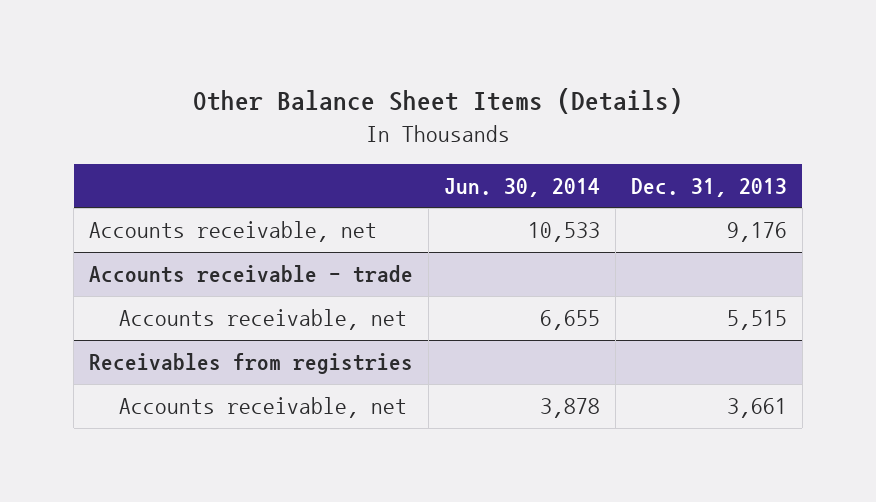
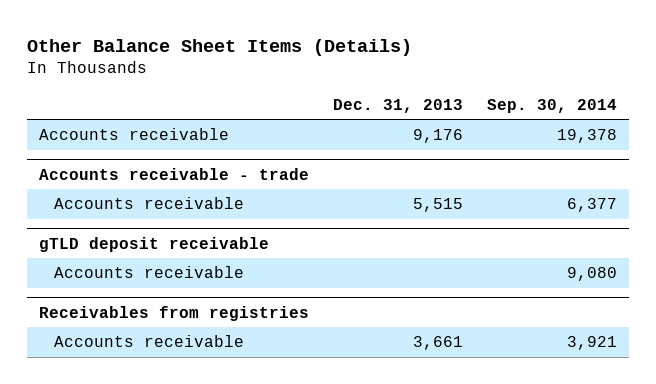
[443,177,600,197] Jun. 30, 2014 -> none
none -> [487,98,618,113] Sep. 30, 2014
[89,221,378,243] Accounts receivable, net -> [38,128,229,141] Accounts receivable
[119,309,408,331] Accounts receivable, net -> [53,197,244,210] Accounts receivable
none -> [38,236,269,252] gTLD deposit receivable
none -> [53,266,244,279] Accounts receivable
[119,397,408,419] Accounts receivable, net -> [53,335,244,348] Accounts receivable

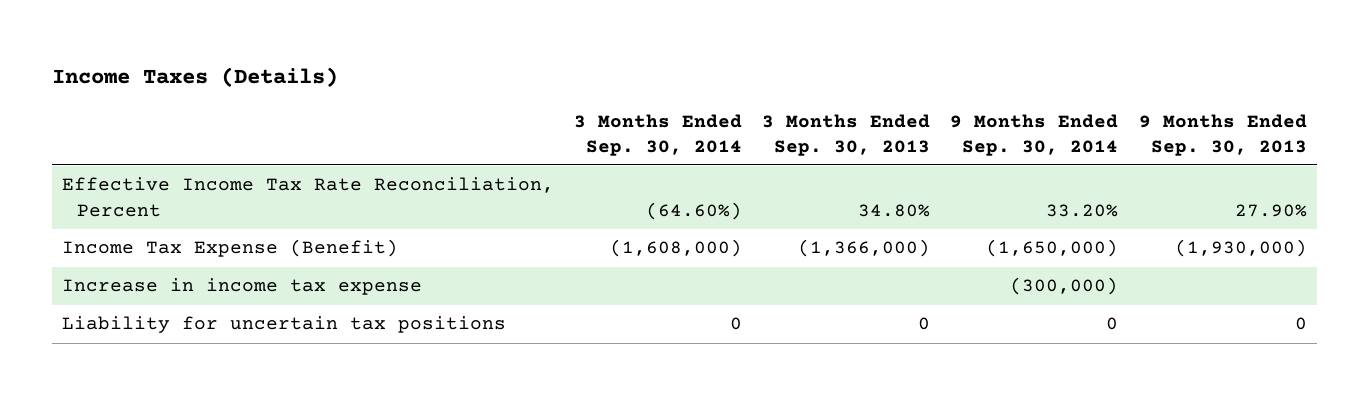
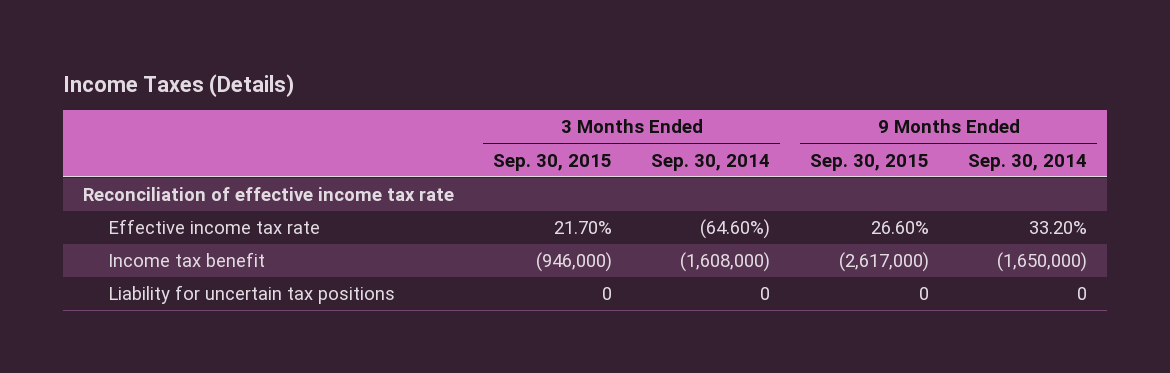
[762,113,931,156] 3 Months Ended Sep. 30, 2013 -> none
[1138,113,1307,156] 9 Months Ended Sep. 30, 2013 -> none
none -> [492,153,612,171] Sep. 30, 2015
none -> [809,153,929,171] Sep. 30, 2015
[62,278,423,296] Increase in income tax expense -> none
none -> [82,187,454,202] Reconciliation of effective income tax rate
[62,177,555,217] Effective Income Tax Rate Reconciliation, Percent -> [107,219,320,235] Effective income tax rate
[62,239,399,258] Income Tax Expense (Benefit) -> [107,252,265,268] Income tax benefit

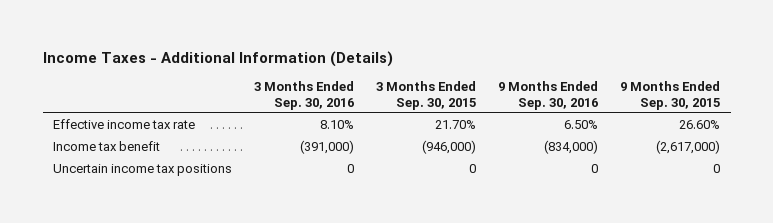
[62,73,294,97] Income Taxes (Details) -> [42,50,393,67] Income Taxes - Additional Information (Details)
[651,153,771,171] Sep. 30, 2014 -> none
[968,153,1088,171] Sep. 30, 2014 -> none
none -> [254,80,355,110] 3 Months Ended Sep. 30, 2016
none -> [497,80,598,110] 9 Months Ended Sep. 30, 2016
[82,187,454,202] Reconciliation of effective income tax rate -> none
[107,285,395,305] Liability for uncertain tax positions -> [53,164,233,177] Uncertain income tax positions

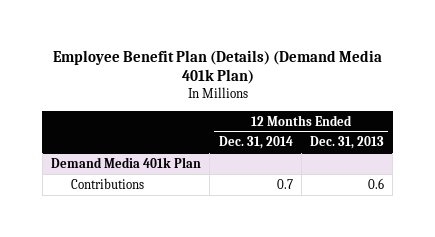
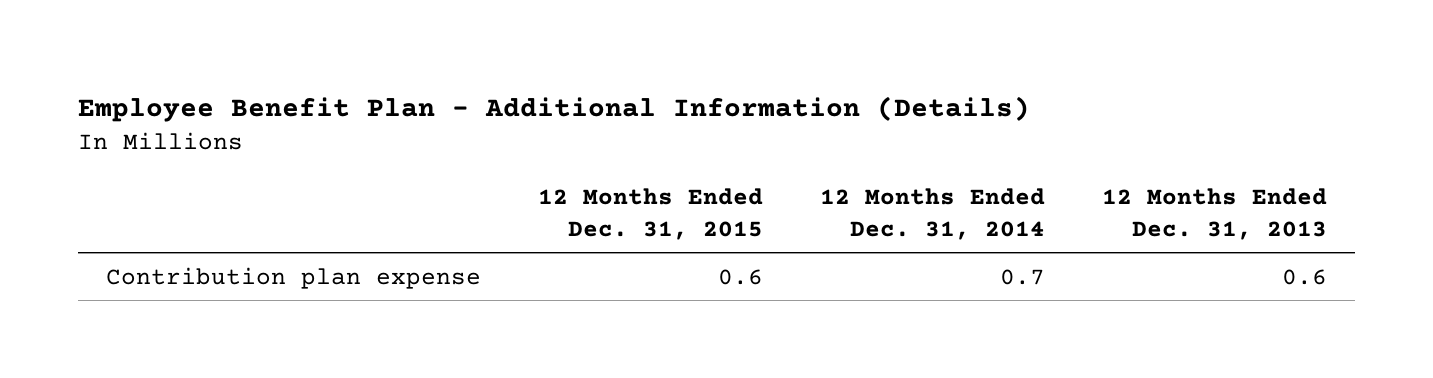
[52,49,382,85] Employee Benefit Plan (Details) (Demand Media 401k Plan) -> [77,95,1030,122] Employee Benefit Plan - Additional Information (Details)
none -> [538,188,764,240] 12 Months Ended Dec. 31, 2015
[51,156,202,168] Demand Media 401k Plan -> none
[70,177,144,189] Contributions -> [106,266,482,289] Contribution plan expense

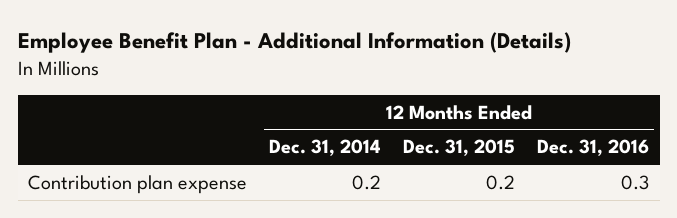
[1101,188,1327,240] 12 Months Ended Dec. 31, 2013 -> none
none -> [536,139,649,157] Dec. 31, 2016
[718,268,764,285] 0.6 -> [485,174,515,190] 0.2
[1000,268,1046,285] 0.7 -> [352,174,382,190] 0.2

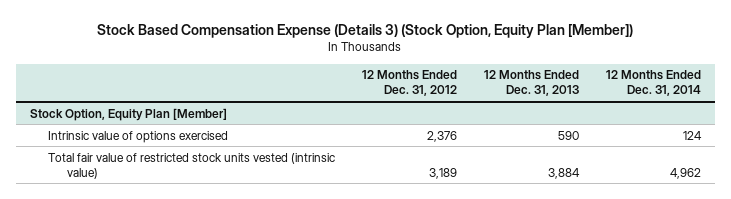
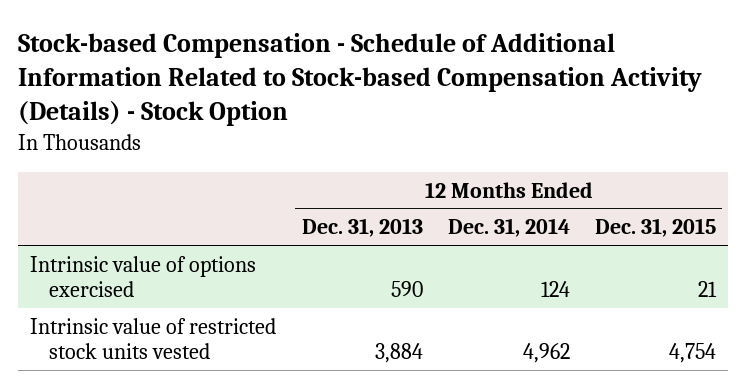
[97,24,634,39] Stock Based Compensation Expense (Details 3) (Stock Option, Equity Plan [Member]) -> [17,32,702,127] Stock-based Compensation - Schedule of Additional Information Related to Stock-based Compensation Activity (Details) - Stock Option
[362,70,458,97] 12 Months Ended Dec. 31, 2012 -> none
none -> [594,218,716,238] Dec. 31, 2015
[29,107,227,121] Stock Option, Equity Plan [Member] -> none
[48,152,336,179] Total fair value of restricted stock units vested (intrinsic value) -> [30,317,277,360] Intrinsic value of restricted stock units vested

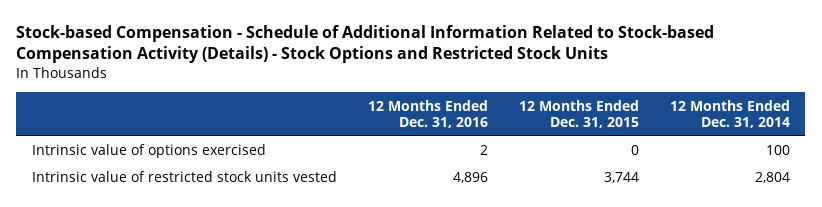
[17,32,702,127] Stock-based Compensation - Schedule of Additional Information Related to Stock-based Compensation Activity (Details) - Stock Option -> [16,24,715,64] Stock-based Compensation - Schedule of Additional Information Related to Stock-based Compensation Activity (Details) - Stock Options and Restricted Stock Units
[301,218,423,238] Dec. 31, 2013 -> none
none -> [367,99,488,129] 12 Months Ended Dec. 31, 2016
[540,281,570,298] 124 -> [765,145,790,156] 100
[697,281,717,298] 21 -> [630,145,639,156] 0
[522,343,570,364] 4,962 -> [754,172,790,184] 2,804
[668,343,716,364] 4,754 -> [603,172,639,184] 3,744

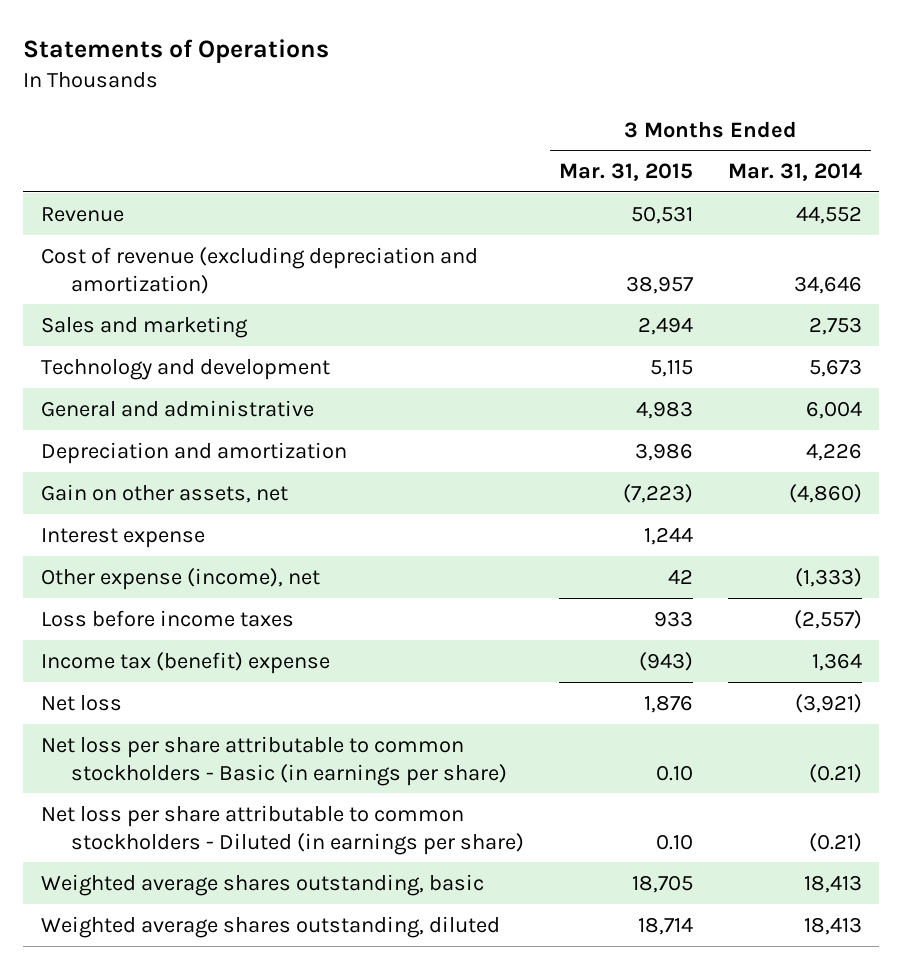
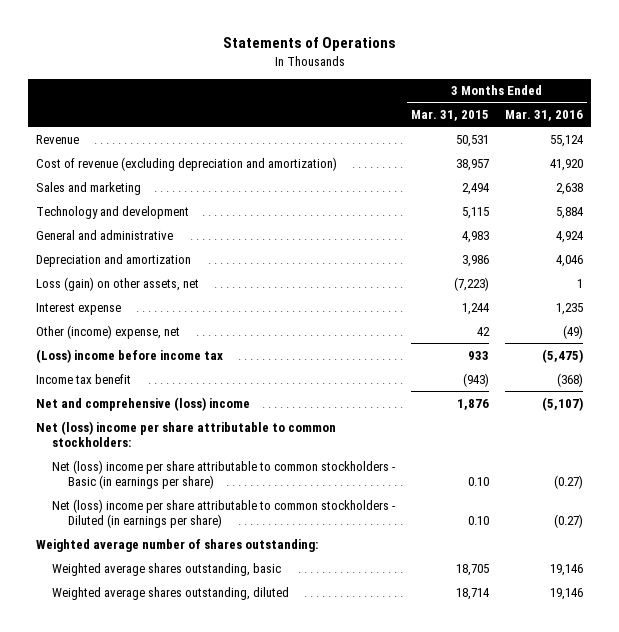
[728,163,863,182] Mar. 31, 2014 -> none
none -> [504,110,583,122] Mar. 31, 2016
[40,483,288,503] Gain on other assets, net -> [36,276,200,291] Loss (gain) on other assets, net
[40,567,320,590] Other expense (income), net -> [36,324,181,339] Other (income) expense, net
[40,609,294,627] Loss before income taxes -> [36,348,224,363] (Loss) income before income tax
[40,651,330,674] Income tax (benefit) expense -> [36,373,132,384] Income tax benefit
[40,694,122,711] Net loss -> [36,396,251,411] Net and comprehensive (loss) income
none -> [36,420,337,447] Net (loss) income per share attributable to common stockholders:
[40,735,508,786] Net loss per share attributable to common stockholders - Basic (in earnings per share) -> [52,459,396,489] Net (loss) income per share attributable to common stockholders - Basic (in earnings per share)
[40,804,525,855] Net loss per share attributable to common stockholders - Diluted (in earnings per share) -> [52,498,396,528] Net (loss) income per share attributable to common stockholders - Diluted (in earnings per share)
none -> [36,538,319,552] Weighted average number of shares outstanding:

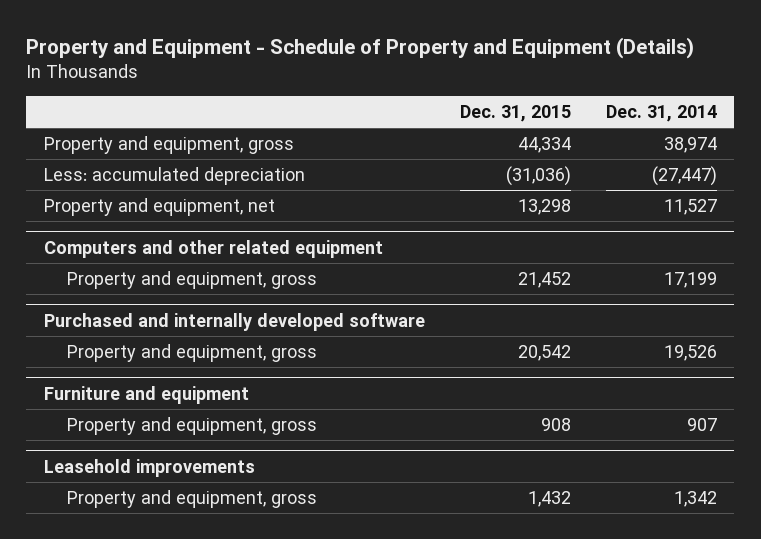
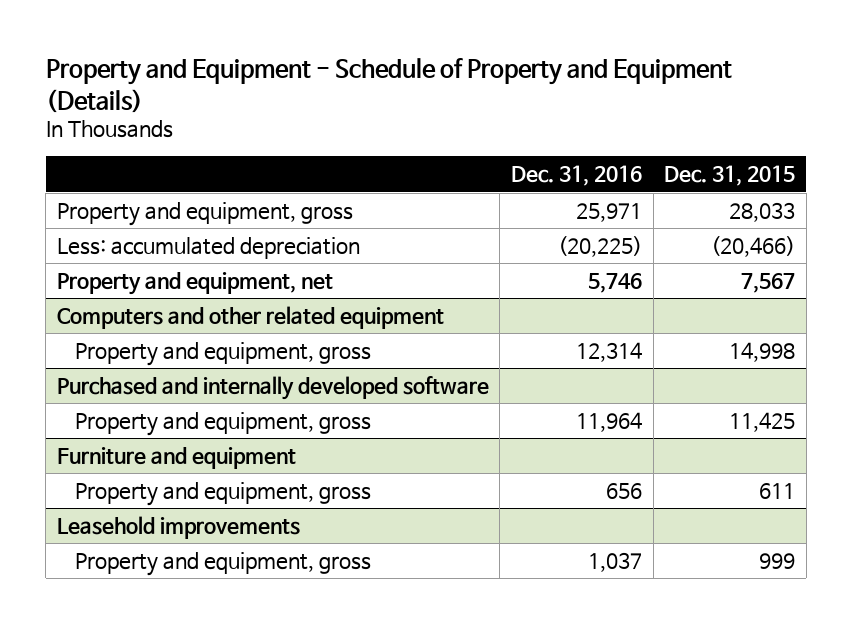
[605,105,717,123] Dec. 31, 2014 -> none
none -> [511,165,643,187] Dec. 31, 2016
[517,136,571,153] 44,334 -> [729,201,796,222] 28,033
[505,165,571,186] (31,036) -> [711,235,796,257] (20,466)
[517,198,571,215] 13,298 -> [741,272,796,293] 7,567
[517,271,571,288] 21,452 -> [729,341,796,362] 14,998
[517,344,571,361] 20,542 -> [729,411,796,432] 11,425
[540,417,571,431] 908 -> [759,482,796,499] 611
[527,490,571,507] 1,432 -> [759,552,796,569] 999

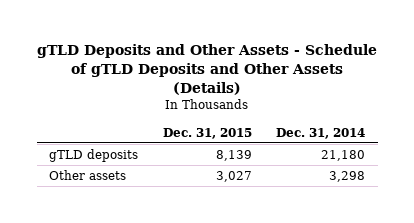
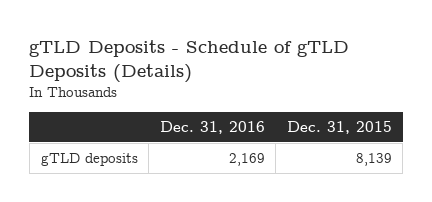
[37,44,378,96] gTLD Deposits and Other Assets - Schedule of gTLD Deposits and Other Assets (Details) -> [29,39,350,83] gTLD Deposits - Schedule of gTLD Deposits (Details)
[276,127,366,139] Dec. 31, 2014 -> none
none -> [159,121,265,135] Dec. 31, 2016
[48,169,126,180] Other assets -> none

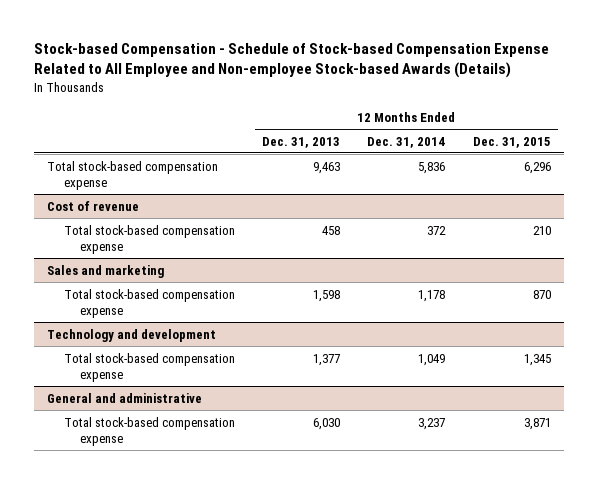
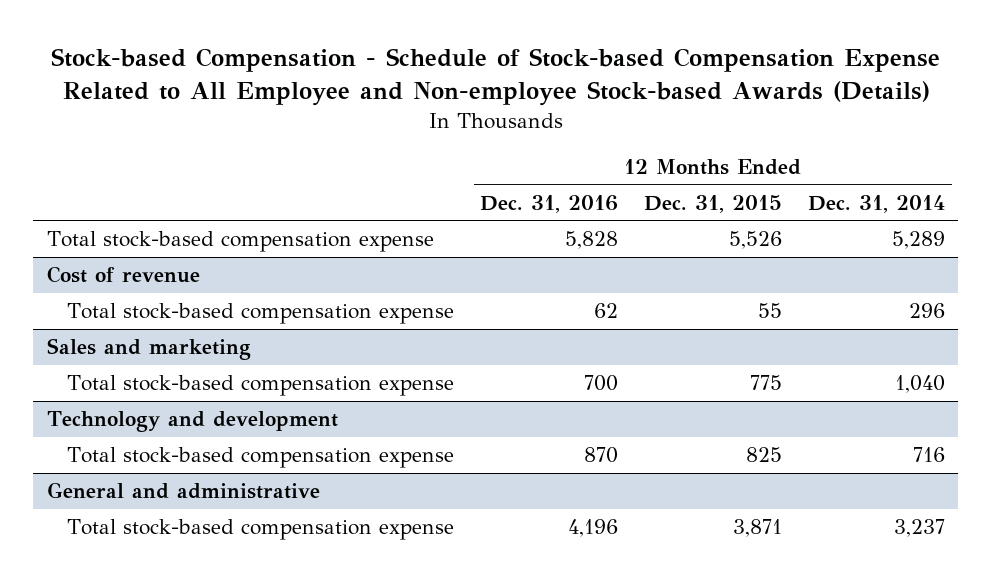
[261,136,340,148] Dec. 31, 2013 -> none
none -> [480,194,619,213] Dec. 31, 2016
[418,161,446,174] 5,836 -> [892,231,946,250] 5,289
[523,161,551,174] 6,296 -> [729,231,783,250] 5,526
[427,225,447,235] 372 -> [909,303,946,319] 296
[532,225,551,235] 210 -> [758,303,783,319] 55
[418,289,446,302] 1,178 -> [895,375,946,394] 1,040
[532,289,551,299] 870 -> [750,375,783,391] 775
[418,353,446,366] 1,049 -> [913,447,946,463] 716
[523,353,551,366] 1,345 -> [746,447,783,463] 825

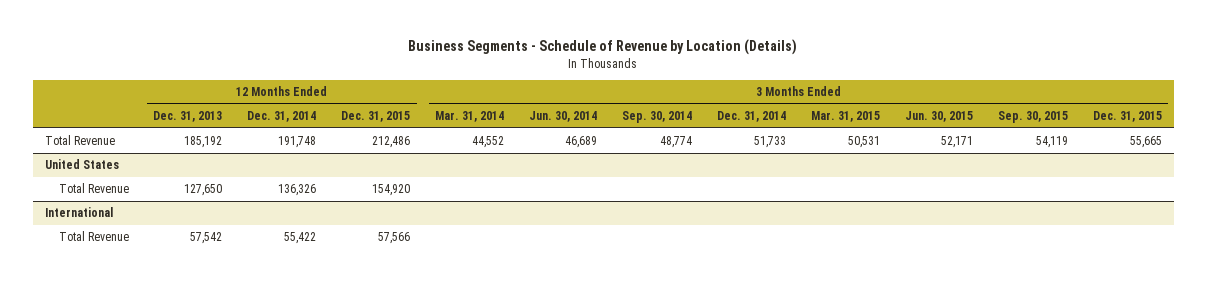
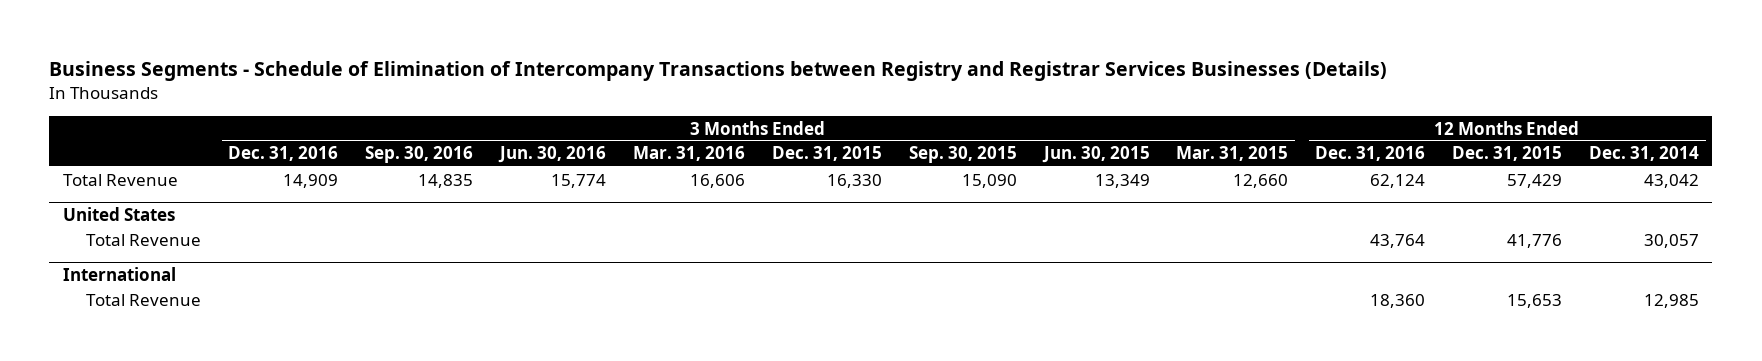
[408,39,798,56] Business Segments - Schedule of Revenue by Location (Details) -> [49,60,1388,81] Business Segments - Schedule of Elimination of Intercompany Transactions between Registry and Registrar Services Businesses (Details)
[153,111,223,123] Dec. 31, 2013 -> none
[435,111,505,123] Mar. 31, 2014 -> none
[529,111,598,123] Jun. 30, 2014 -> none
[622,111,693,124] Sep. 30, 2014 -> none
[717,111,787,123] Dec. 31, 2014 -> none
none -> [228,146,339,162] Dec. 31, 2016
none -> [365,146,474,164] Sep. 30, 2016
none -> [498,146,607,164] Jun. 30, 2016
none -> [632,146,745,162] Mar. 31, 2016
none -> [1315,146,1426,162] Dec. 31, 2016
[278,136,317,149] 191,748 -> [1644,173,1700,188] 43,042
[372,136,411,149] 212,486 -> [1507,173,1563,188] 57,429
[848,136,881,149] 50,531 -> [1233,173,1289,188] 12,660
[940,136,973,149] 52,171 -> [1094,173,1150,188] 13,349
[1035,136,1068,149] 54,119 -> [961,173,1017,188] 15,090
[1129,136,1162,149] 55,665 -> [826,173,882,188] 16,330
[278,184,317,197] 136,326 -> [1644,233,1700,248] 30,057
[372,184,411,197] 154,920 -> [1507,233,1563,248] 41,776
[284,232,317,245] 55,422 -> [1644,293,1700,308] 12,985
[378,232,411,245] 57,566 -> [1507,293,1563,308] 15,653

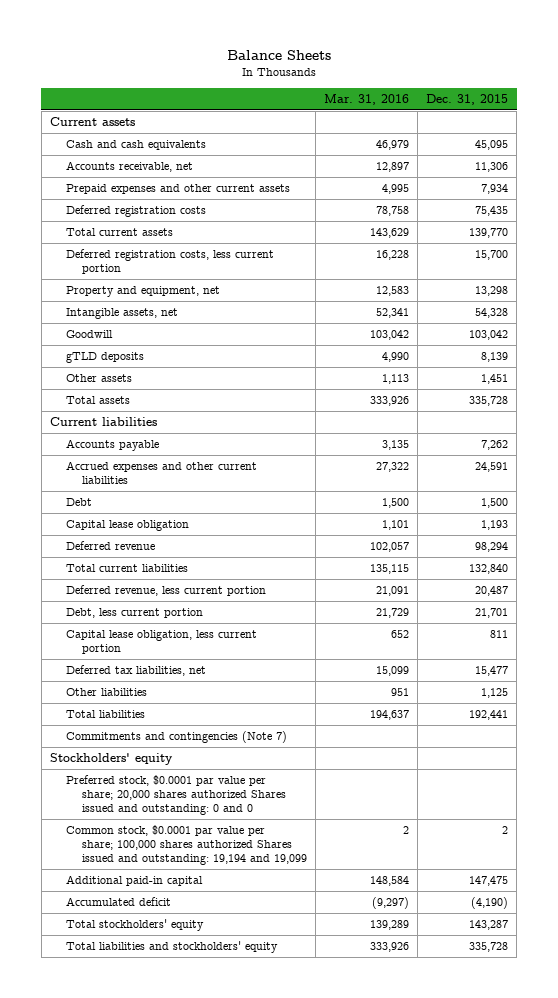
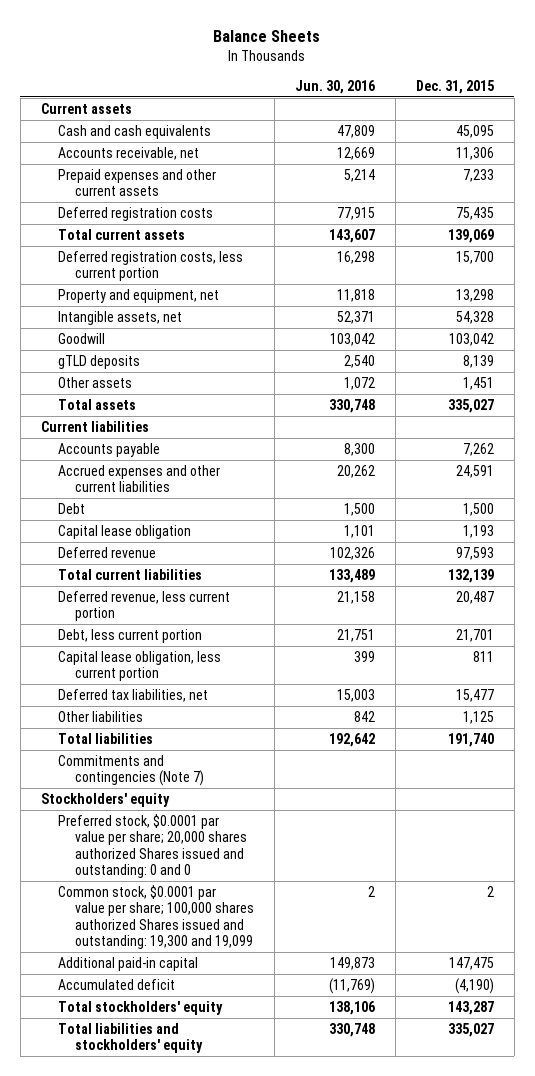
[324,94,410,106] Mar. 31, 2016 -> none
none -> [295,79,376,94] Jun. 30, 2016
[481,184,509,195] 7,934 -> [462,169,494,183] 7,233
[469,228,509,239] 139,770 -> [447,229,494,244] 139,069
[469,396,509,407] 335,728 -> [447,399,494,414] 335,027
[475,542,509,553] 98,294 -> [455,547,494,561] 97,593
[469,564,509,575] 132,840 -> [447,569,494,584] 132,139
[469,710,509,721] 192,441 -> [447,733,494,748] 191,740
[65,825,308,866] Common stock, $0.0001 par value per share; 100,000 shares authorized Shares issued and outstanding: 19,194 and 19,099 -> [58,885,255,949] Common stock, $0.0001 par value per share; 100,000 shares authorized Shares issued and outstanding: 19,300 and 19,099
[469,942,509,953] 335,728 -> [447,1023,494,1038] 335,027

